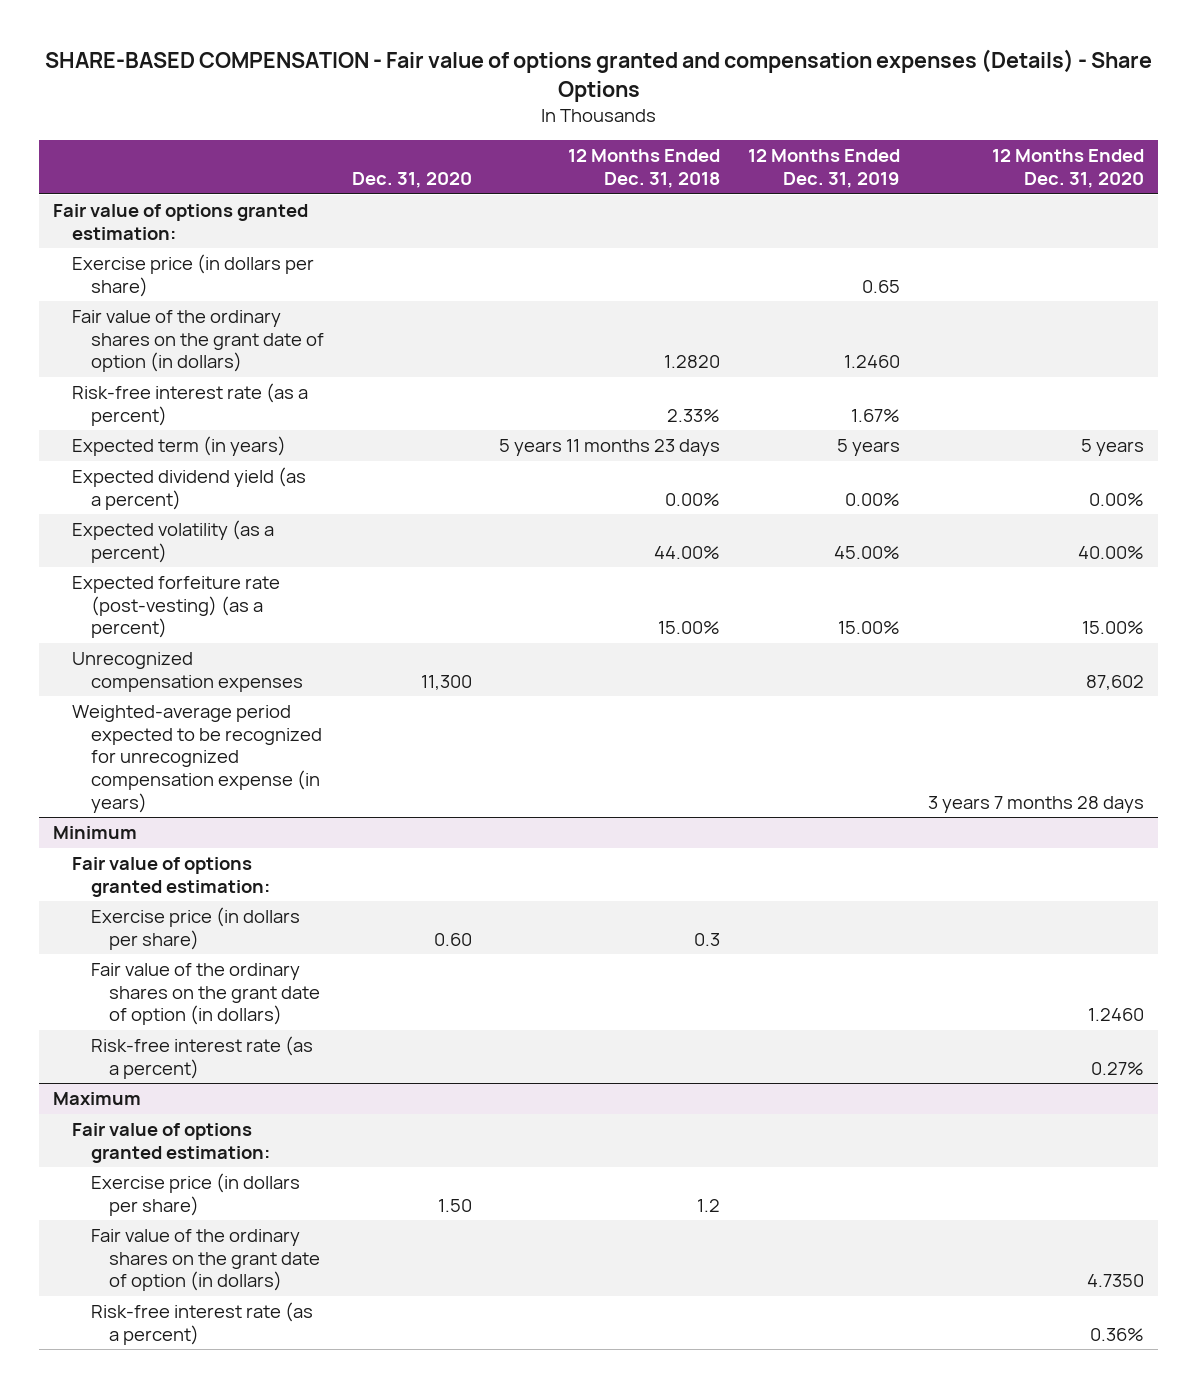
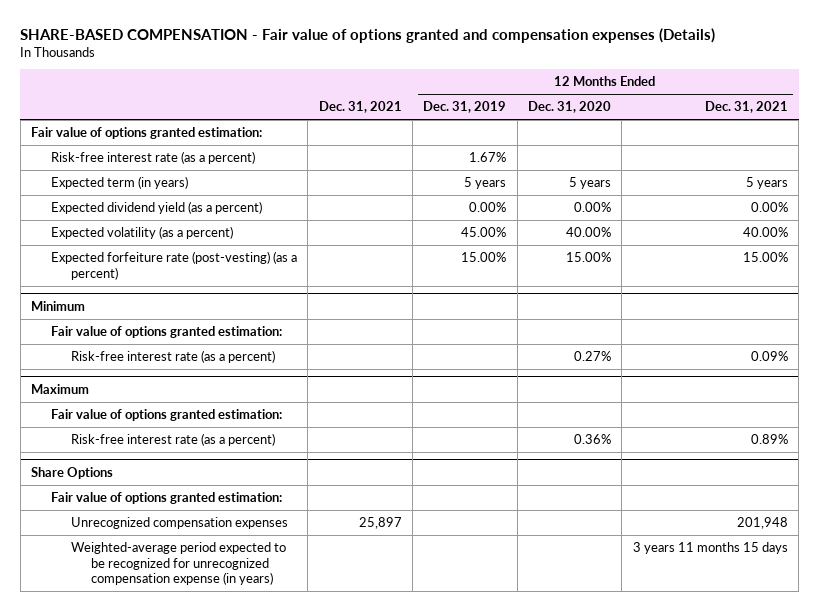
[44,48,1152,102] SHARE-BASED COMPENSATION - Fair value of options granted and compensation expenses (Details) - Share Options -> [20,27,716,43] SHARE-BASED COMPENSATION - Fair value of options granted and compensation expenses (Details)
[351,172,472,189] Dec. 31, 2020 -> none
[568,149,721,189] 12 Months Ended Dec. 31, 2018 -> none
none -> [318,101,402,114] Dec. 31, 2021
none -> [704,101,788,114] Dec. 31, 2021
[71,254,314,297] Exercise price (in dollars per share) -> none
[71,310,324,373] Fair value of the ordinary shares on the grant date of option (in dollars) -> none
[71,652,303,692] Unrecognized compensation expenses -> none
[71,705,322,813] Weighted-average period expected to be recognized for unrecognized compensation expense (in years) -> none
[90,907,300,950] Exercise price (in dollars per share) -> none
[90,963,321,1026] Fair value of the ordinary shares on the grant date of option (in dollars) -> none
[90,1173,300,1216] Exercise price (in dollars per share) -> none
[90,1229,321,1292] Fair value of the ordinary shares on the grant date of option (in dollars) -> none
none -> [31,466,114,479] Share Options
none -> [50,492,282,505] Fair value of options granted estimation:
none -> [70,517,288,530] Unrecognized compensation expenses
none -> [70,542,286,586] Weighted-average period expected to be recognized for unrecognized compensation expense (in years)

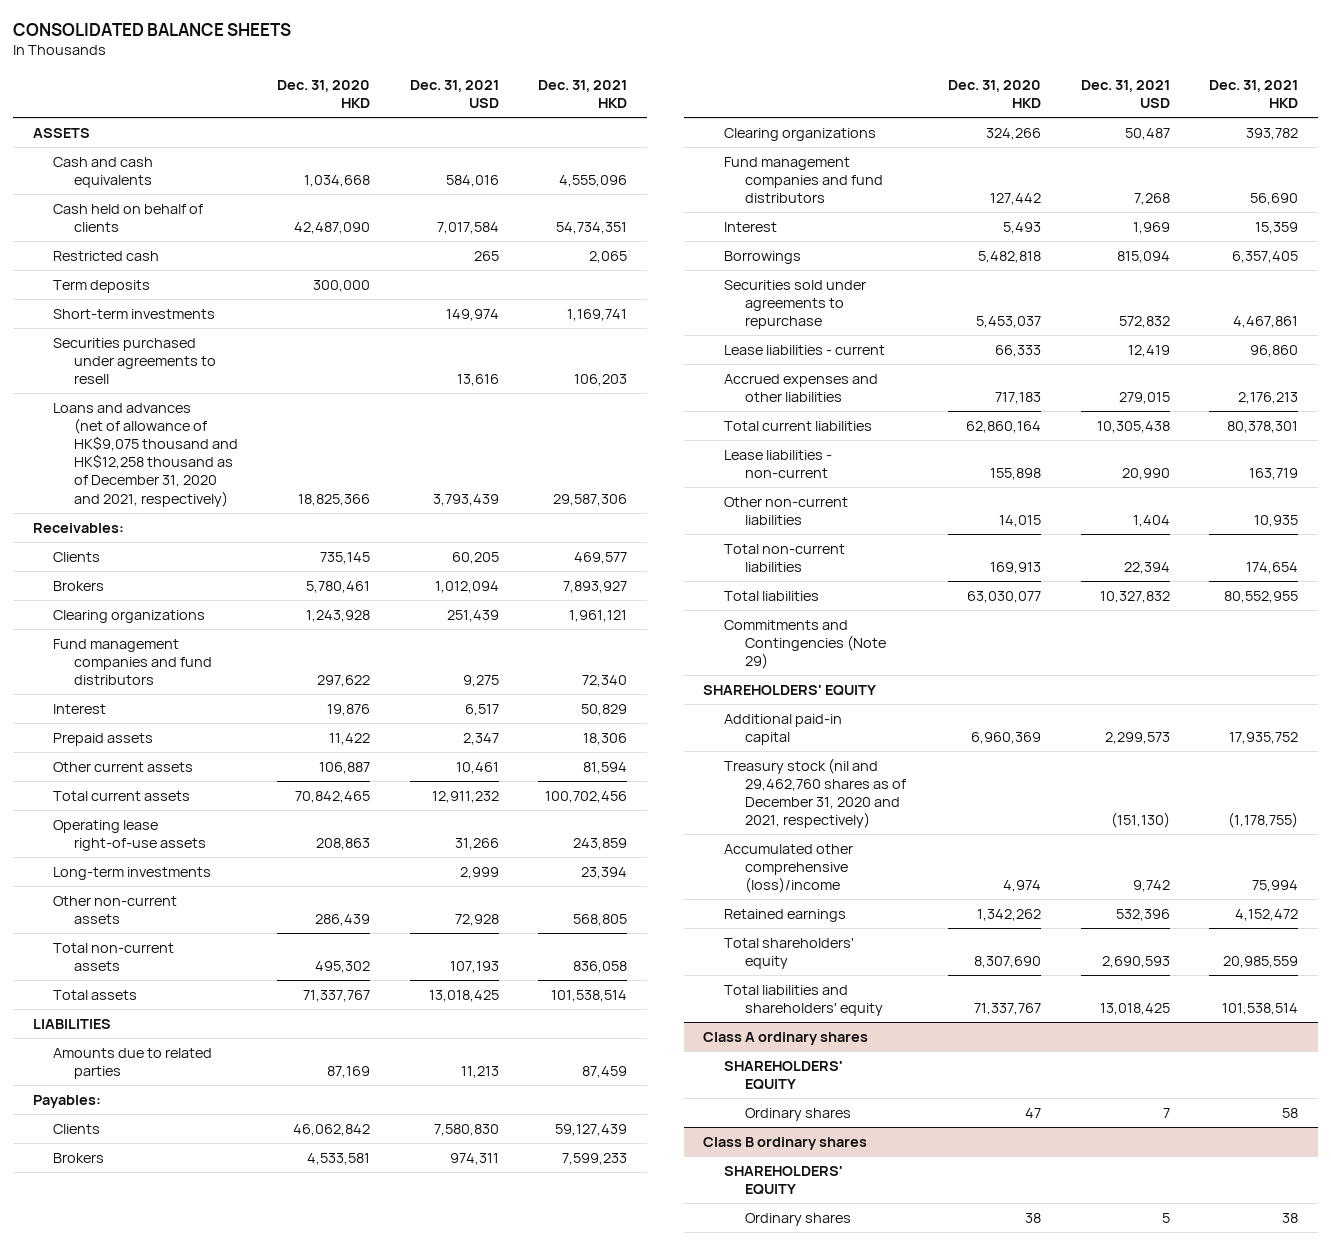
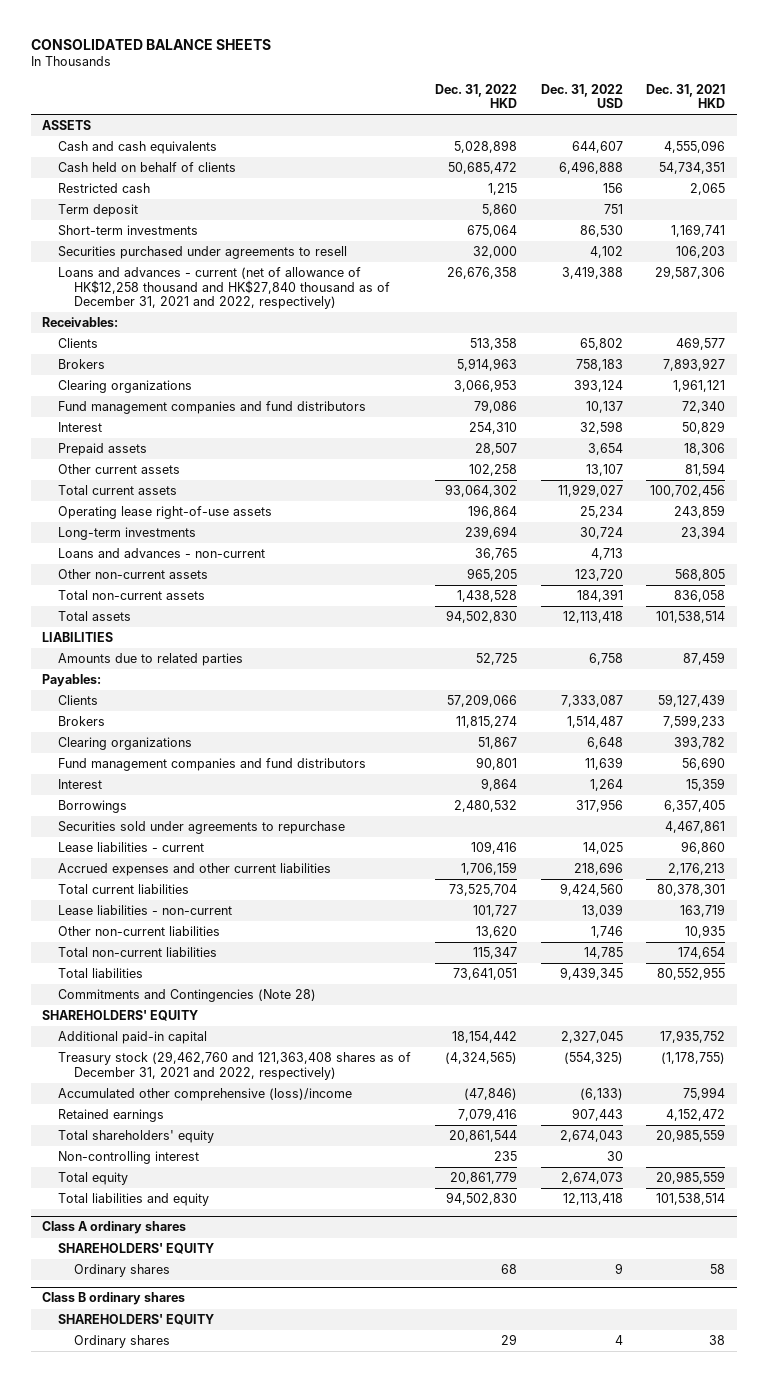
[277,79,371,108] Dec. 31, 2020 HKD -> none
[409,79,499,108] Dec. 31, 2021 USD -> none
none -> [434,83,517,109] Dec. 31, 2022 HKD
none -> [540,83,623,109] Dec. 31, 2022 USD
[53,279,151,293] Term deposits -> [58,204,139,218] Term deposit
[53,402,238,507] Loans and advances (net of allowance of HK$9,075 thousand and HK$12,258 thousand as of December 31, 2020 and 2021, respectively) -> [58,267,391,310] Loans and advances - current (net of allowance of HK$12,258 thousand and HK$27,840 thousand as of December 31, 2021 and 2022, respectively)
none -> [58,548,266,559] Loans and advances - non-current
[723,373,878,402] Accrued expenses and other liabilities -> [58,863,332,877] Accrued expenses and other current liabilities
[723,619,886,670] Commitments and Contingencies (Note 29) -> [58,989,317,1003] Commitments and Contingencies (Note 28)
[723,757,906,829] Treasury stock (nil and 29,462,760 shares as of December 31, 2020 and 2021, respectively) -> [58,1051,412,1080] Treasury stock (29,462,760 and 121,363,408 shares as of December 31, 2021 and 2022, respectively)
none -> [58,1151,200,1165] Non-controlling interest
none -> [58,1172,129,1186] Total equity
[723,984,883,1016] Total liabilities and shareholders' equity -> [58,1193,210,1207] Total liabilities and equity

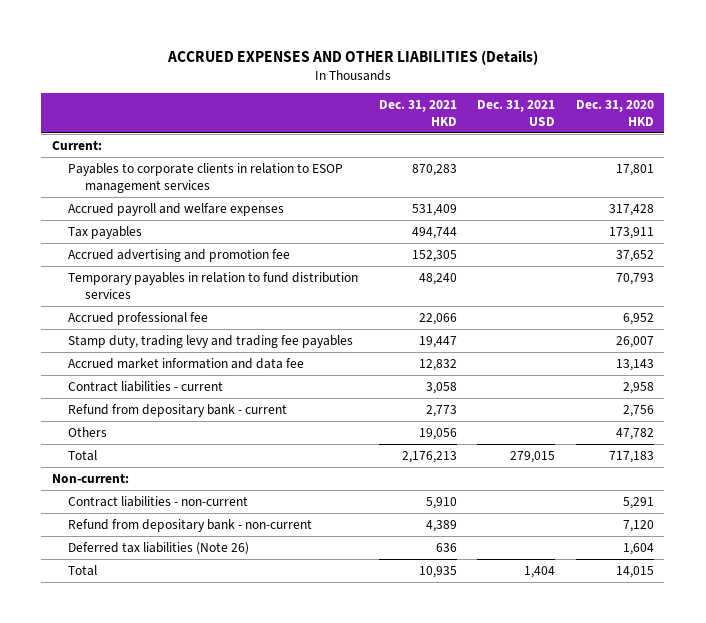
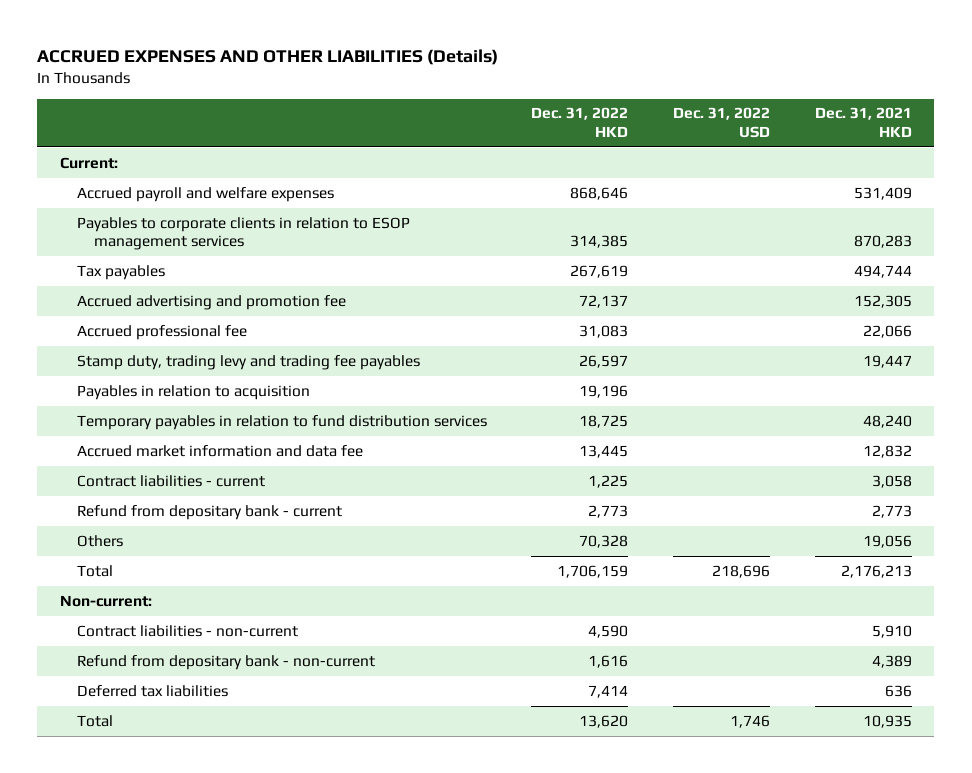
[477,100,556,126] Dec. 31, 2021 USD -> none
[575,100,654,126] Dec. 31, 2020 HKD -> none
none -> [531,107,629,137] Dec. 31, 2022 HKD
none -> [673,107,771,138] Dec. 31, 2022 USD
[68,162,344,193] Payables to corporate clients in relation to ESOP management services -> [76,216,410,251] Payables to corporate clients in relation to ESOP management services
none -> [76,384,310,400] Payables in relation to acquisition
[68,271,359,299] Temporary payables in relation to fund distribution services -> [76,414,487,430] Temporary payables in relation to fund distribution services
[68,541,250,555] Deferred tax liabilities (Note 26) -> [76,684,228,697] Deferred tax liabilities

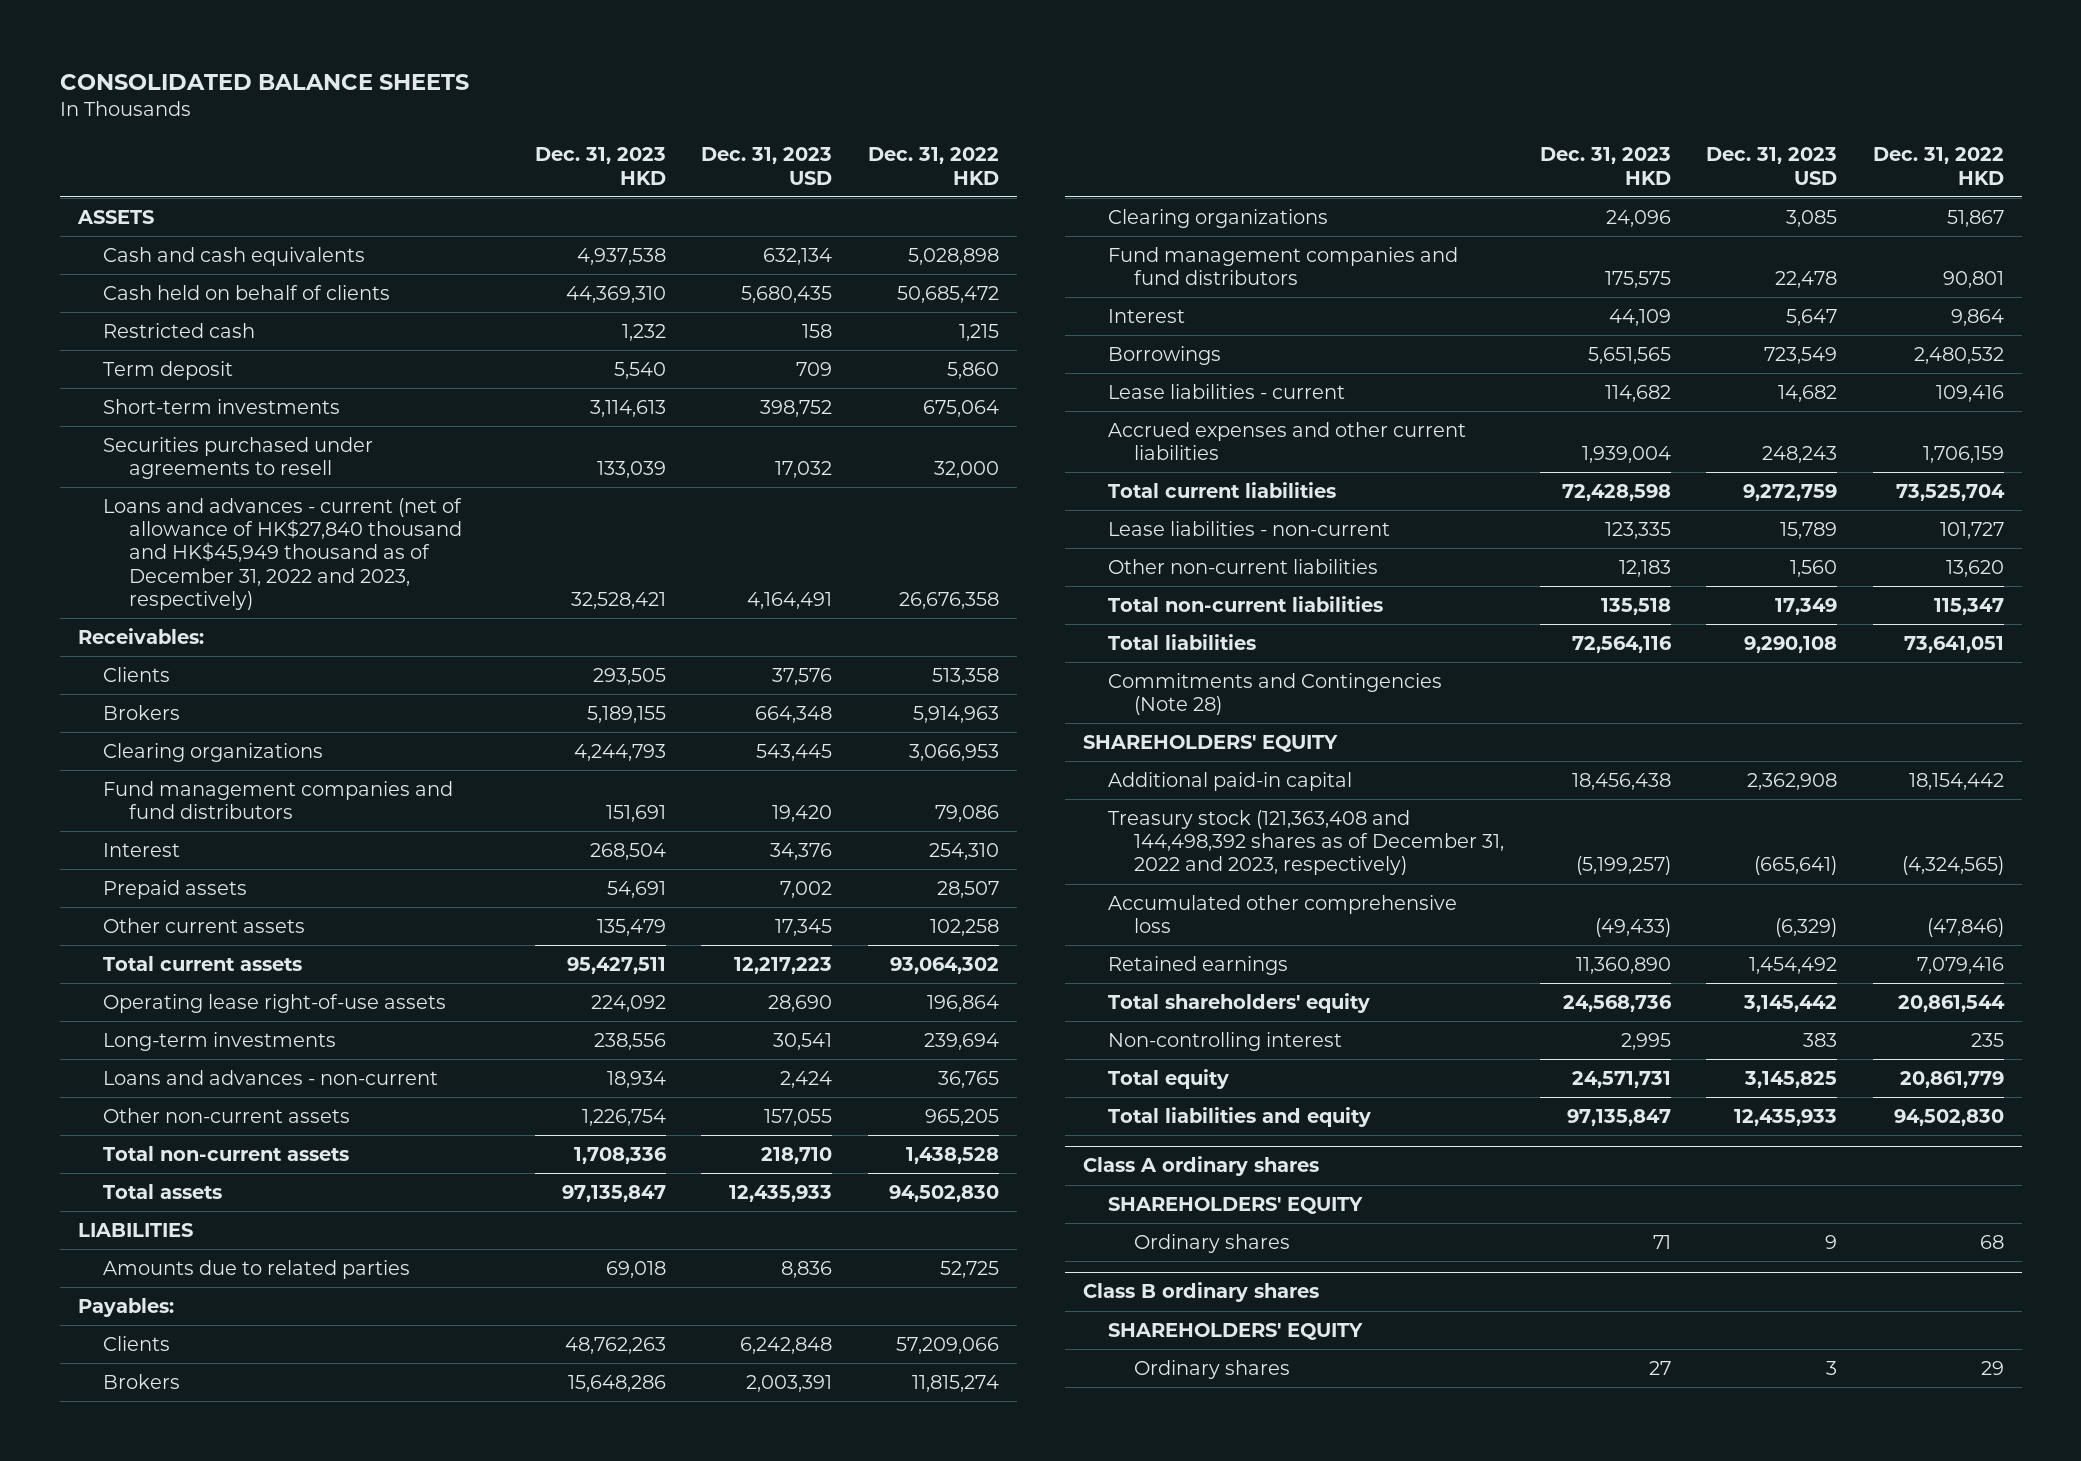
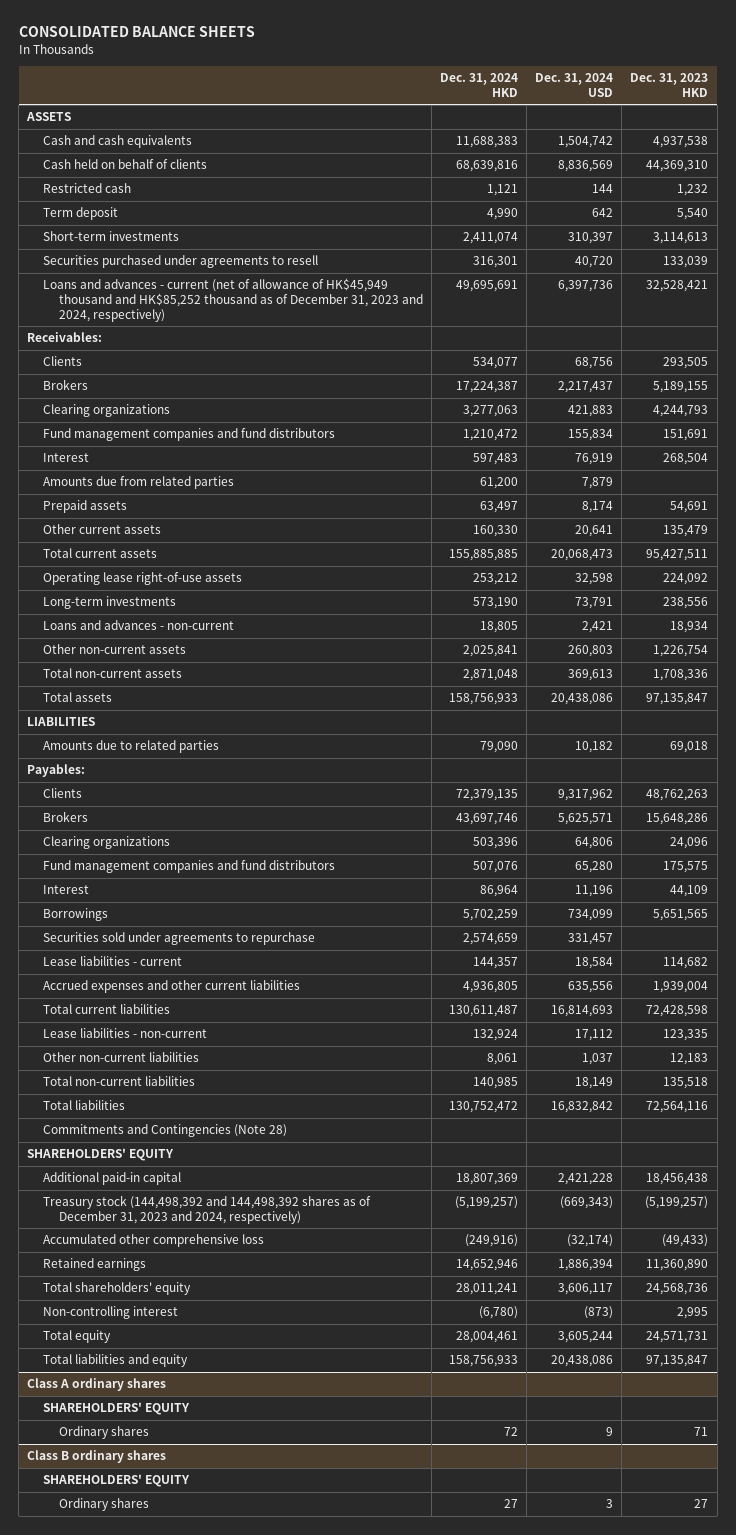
[701,147,833,185] Dec. 31, 2023 USD -> none
[867,147,999,185] Dec. 31, 2022 HKD -> none
none -> [439,73,518,98] Dec. 31, 2024 HKD
none -> [535,73,614,98] Dec. 31, 2024 USD
[103,497,463,611] Loans and advances - current (net of allowance of HK$27,840 thousand and HK$45,949 thousand as of December 31, 2022 and 2023, respectively) -> [42,278,423,322] Loans and advances - current (net of allowance of HK$45,949 thousand and HK$85,252 thousand as of December 31, 2023 and 2024, respectively)
none -> [42,476,234,490] Amounts due from related parties
none -> [42,932,315,946] Securities sold under agreements to repurchase
[1108,809,1505,876] Treasury stock (121,363,408 and 144,498,392 shares as of December 31, 2022 and 2023, respectively) -> [42,1195,371,1224] Treasury stock (144,498,392 and 144,498,392 shares as of December 31, 2023 and 2024, respectively)

